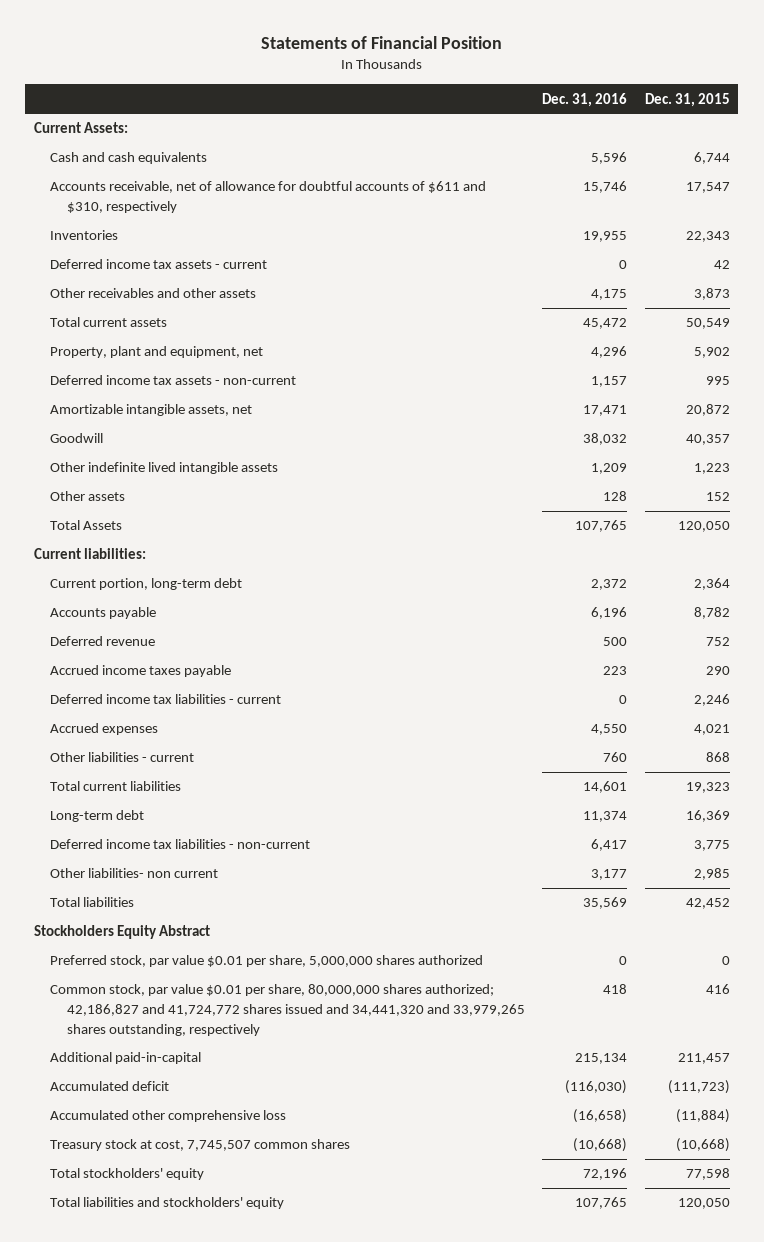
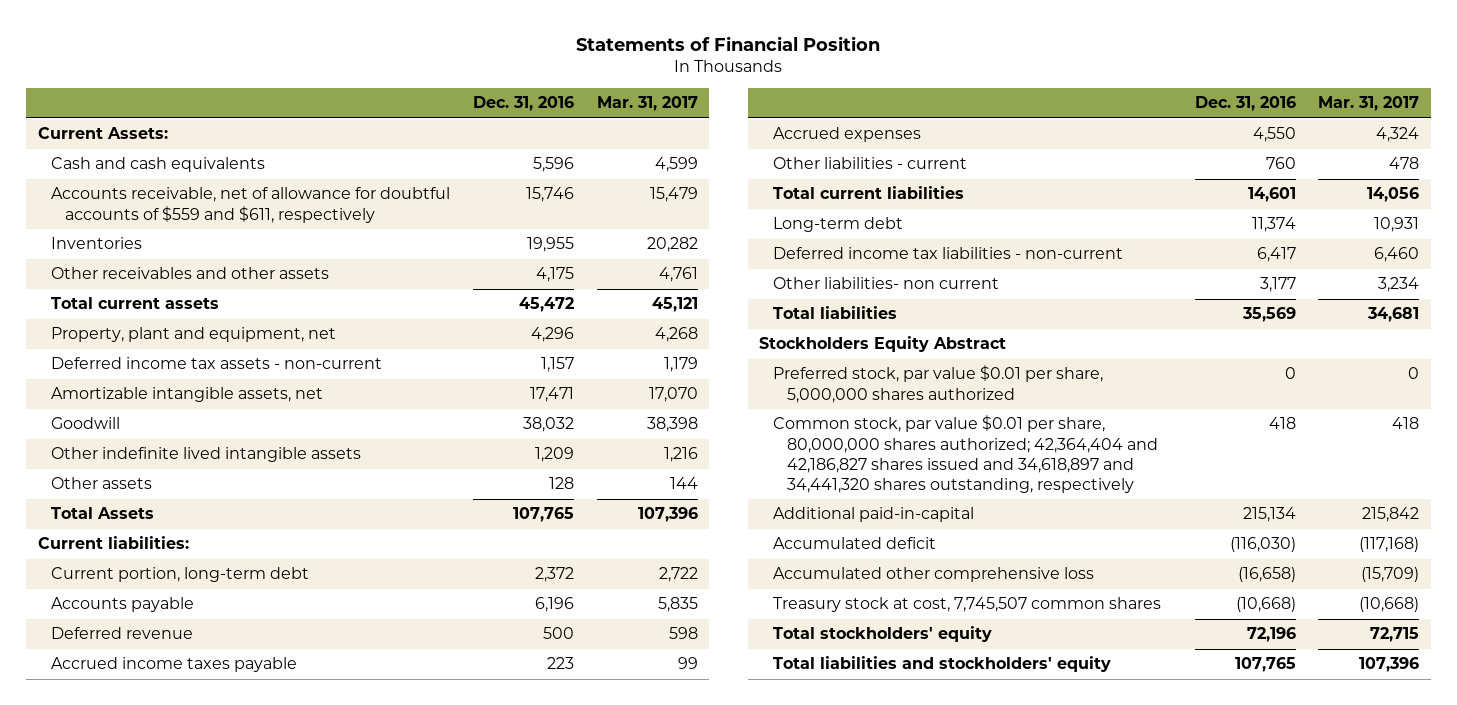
[644,92,730,107] Dec. 31, 2015 -> none
none -> [596,96,698,112] Mar. 31, 2017
[50,181,487,213] Accounts receivable, net of allowance for doubtful accounts of $611 and $310, respectively -> [51,187,451,223] Accounts receivable, net of allowance for doubtful accounts of $559 and $611, respectively
[50,259,268,270] Deferred income tax assets - current -> none
[50,694,282,705] Deferred income tax liabilities - current -> none
[50,984,525,1036] Common stock, par value $0.01 per share, 80,000,000 shares authorized; 42,186,827 and 41,724,772 shares issued and 34,441,320 and 33,979,265 shares outstanding, respectively -> [773,415,1159,494] Common stock, par value $0.01 per share, 80,000,000 shares authorized; 42,364,404 and 42,186,827 shares issued and 34,618,897 and 34,441,320 shares outstanding, respectively

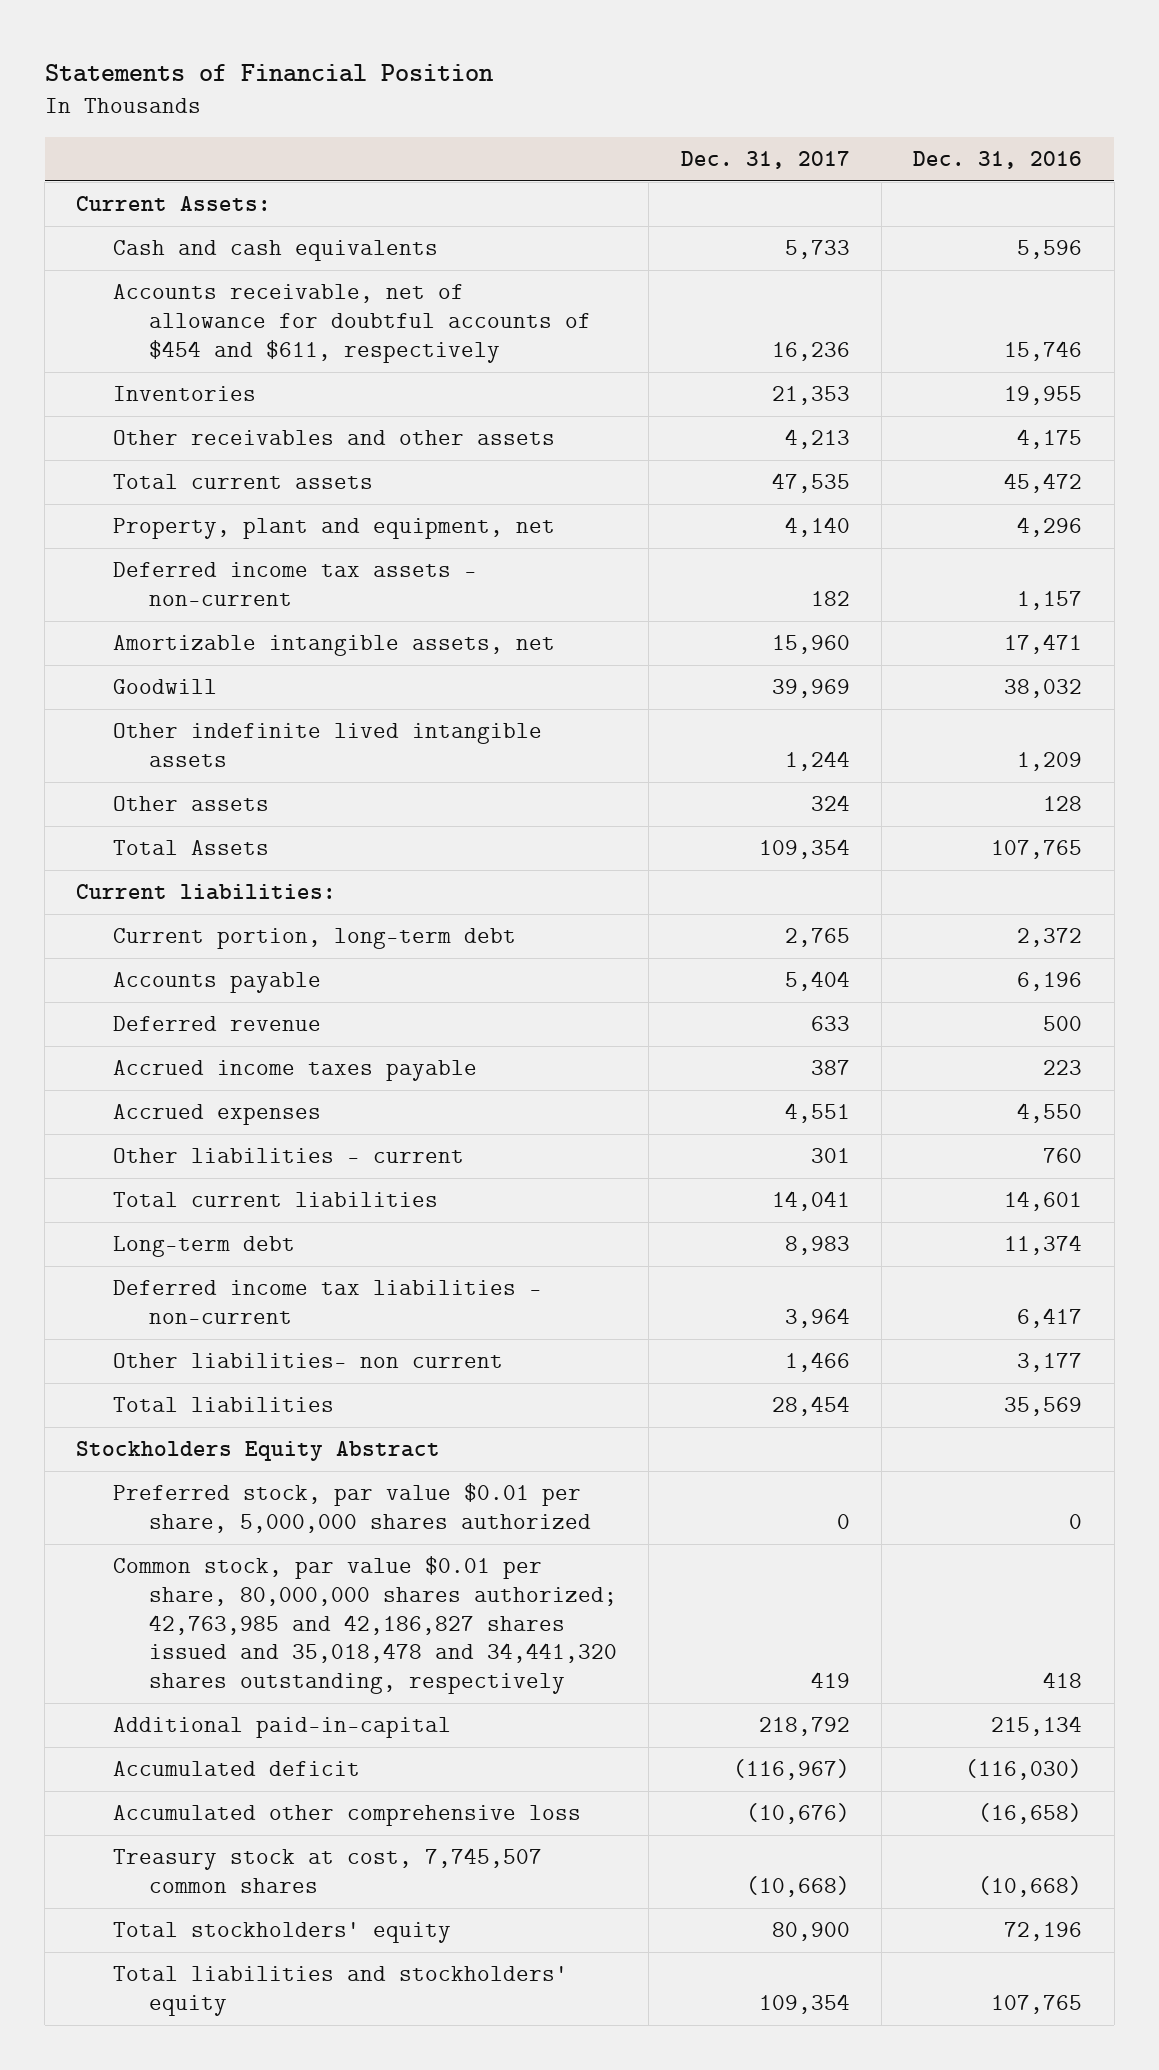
[596,96,698,112] Mar. 31, 2017 -> none
none -> [680,150,850,169] Dec. 31, 2017
[51,187,451,223] Accounts receivable, net of allowance for doubtful accounts of $559 and $611, respectively -> [112,284,591,363] Accounts receivable, net of allowance for doubtful accounts of $454 and $611, respectively
[773,415,1159,494] Common stock, par value $0.01 per share, 80,000,000 shares authorized; 42,364,404 and 42,186,827 shares issued and 34,618,897 and 34,441,320 shares outstanding, respectively -> [112,1556,617,1695] Common stock, par value $0.01 per share, 80,000,000 shares authorized; 42,763,985 and 42,186,827 shares issued and 35,018,478 and 34,441,320 shares outstanding, respectively

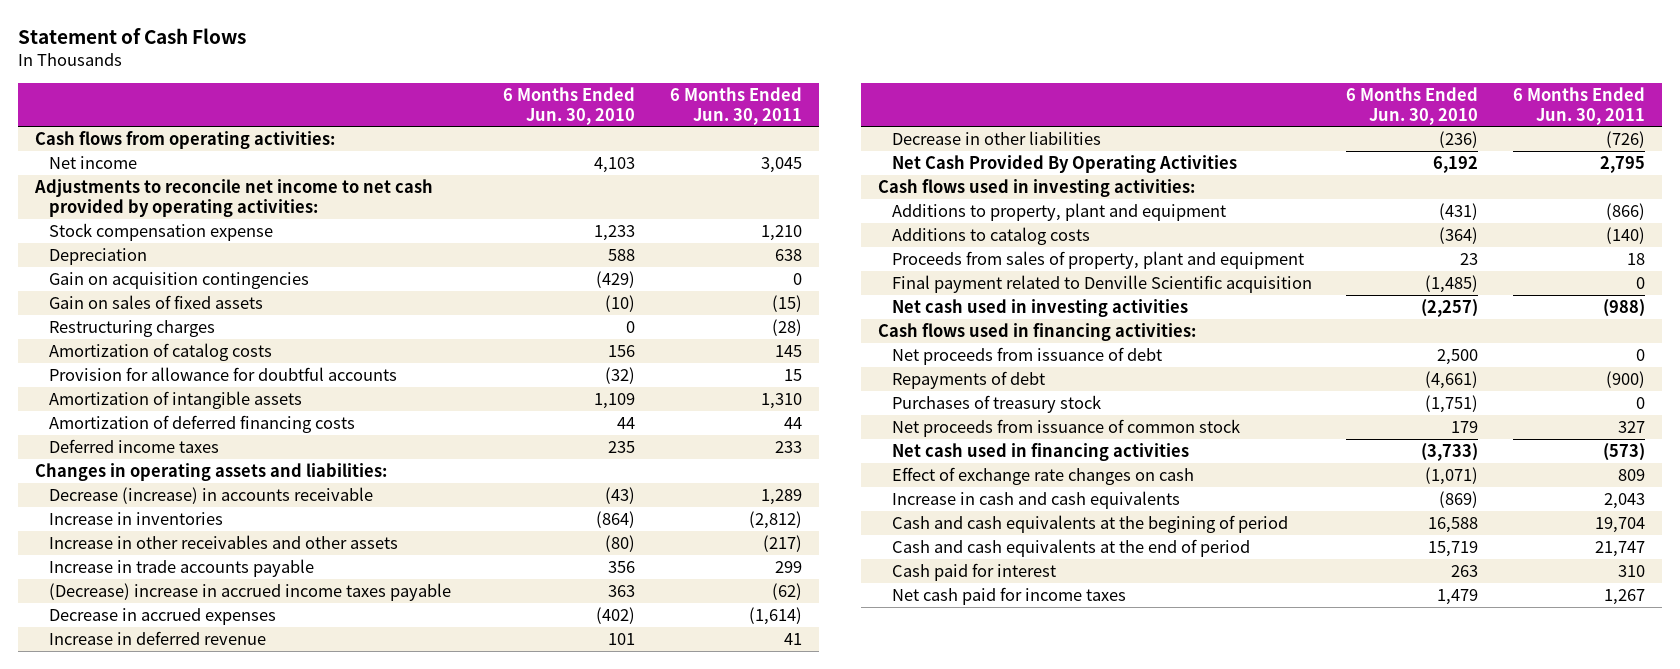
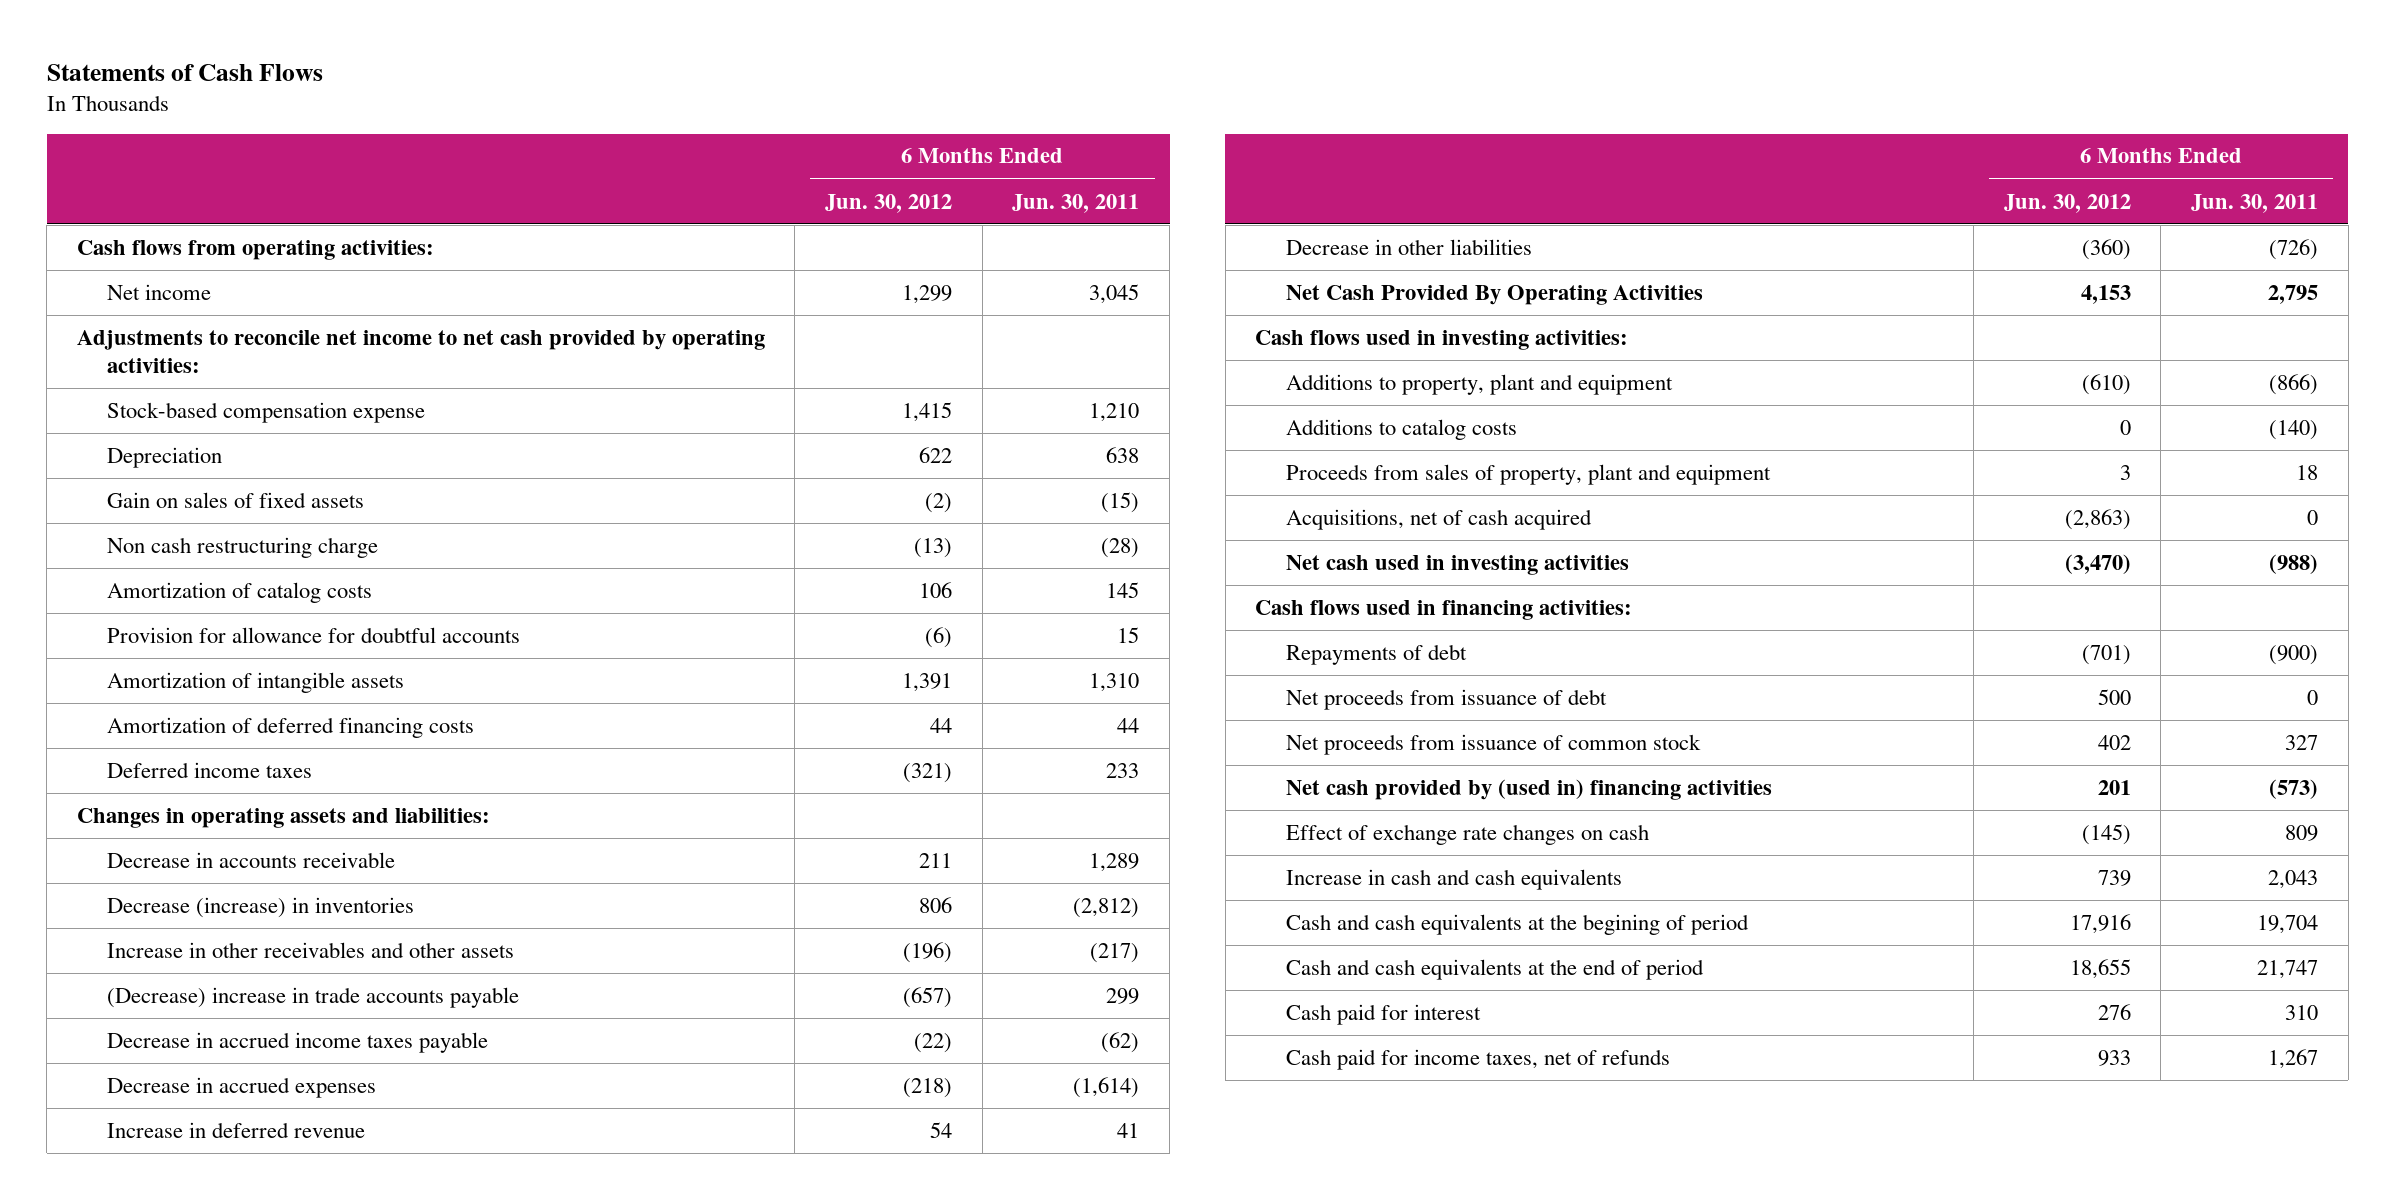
[17,27,246,44] Statement of Cash Flows -> [46,64,323,82] Statements of Cash Flows
[503,86,636,125] 6 Months Ended Jun. 30, 2010 -> none
none -> [825,193,953,213] Jun. 30, 2012
[48,223,273,242] Stock compensation expense -> [106,401,425,423] Stock-based compensation expense
[48,272,309,290] Gain on acquisition contingencies -> none
[48,320,215,338] Restructuring charges -> none
none -> [106,536,378,558] Non cash restructuring charge
[48,487,373,505] Decrease (increase) in accounts receivable -> [106,851,395,868] Decrease in accounts receivable
[48,512,223,526] Increase in inventories -> [106,896,414,918] Decrease (increase) in inventories
[48,559,314,578] Increase in trade accounts payable -> [106,986,519,1008] (Decrease) increase in trade accounts payable
[48,583,451,602] (Decrease) increase in accrued income taxes payable -> [106,1031,488,1053] Decrease in accrued income taxes payable
[891,275,1312,294] Final payment related to Denville Scientific acquisition -> [1285,508,1592,530] Acquisitions, net of cash acquired
[891,395,1101,414] Purchases of treasury stock -> none
[891,347,1162,366] Net proceeds from issuance of debt -> [1285,688,1607,710] Net proceeds from issuance of debt
[891,443,1189,462] Net cash used in financing activities -> [1285,778,1772,800] Net cash provided by (used in) financing activities
[891,587,1126,606] Net cash paid for income taxes -> [1285,1048,1670,1070] Cash paid for income taxes, net of refunds

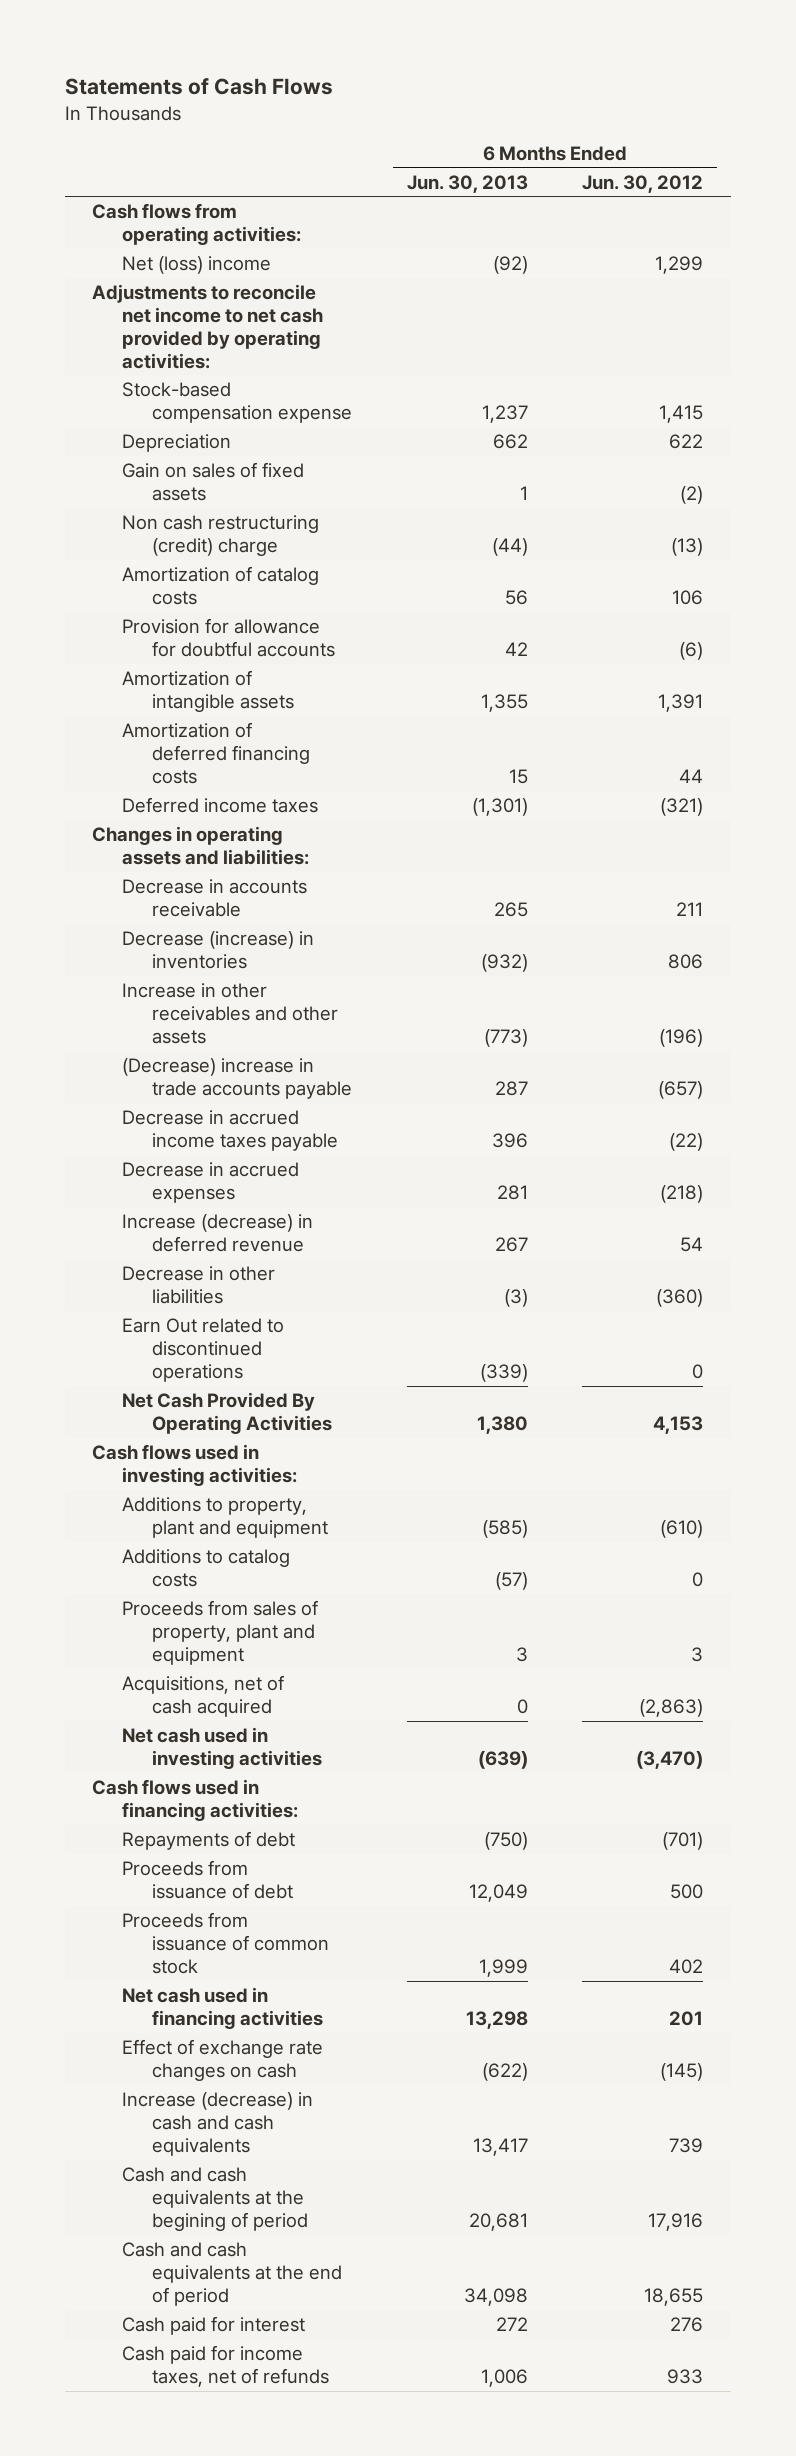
[1012,193,1140,213] Jun. 30, 2011 -> none
none -> [406,174,528,193] Jun. 30, 2013
[106,283,211,300] Net income -> [122,256,272,275] Net (loss) income
[106,536,378,558] Non cash restructuring charge -> [122,515,320,556] Non cash restructuring (credit) charge
[106,1121,365,1138] Increase in deferred revenue -> [122,1214,314,1252] Increase (decrease) in deferred revenue
none -> [122,1318,285,1382] Earn Out related to discontinued operations
[1285,688,1607,710] Net proceeds from issuance of debt -> [122,1860,294,1899] Proceeds from issuance of debt
[1285,733,1701,755] Net proceeds from issuance of common stock -> [122,1912,330,1974] Proceeds from issuance of common stock
[1285,778,1772,800] Net cash provided by (used in) financing activities -> [122,1987,324,2029] Net cash used in financing activities
[1285,868,1622,890] Increase in cash and cash equivalents -> [122,2092,314,2156] Increase (decrease) in cash and cash equivalents

